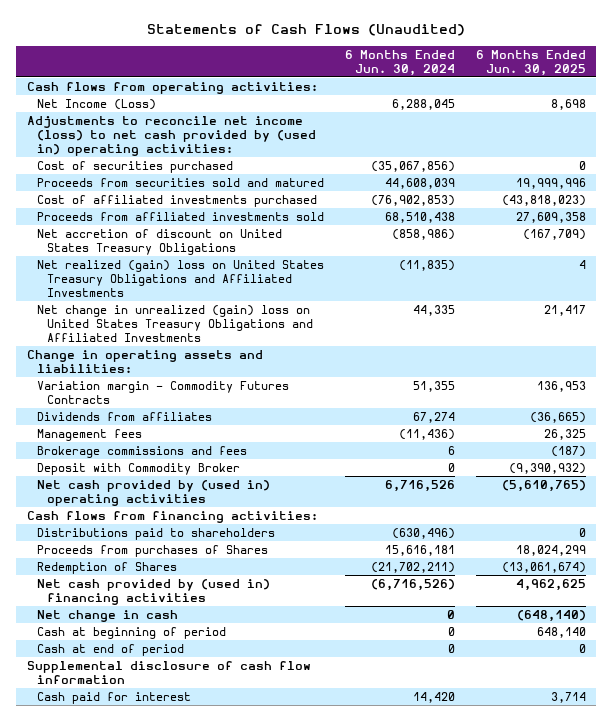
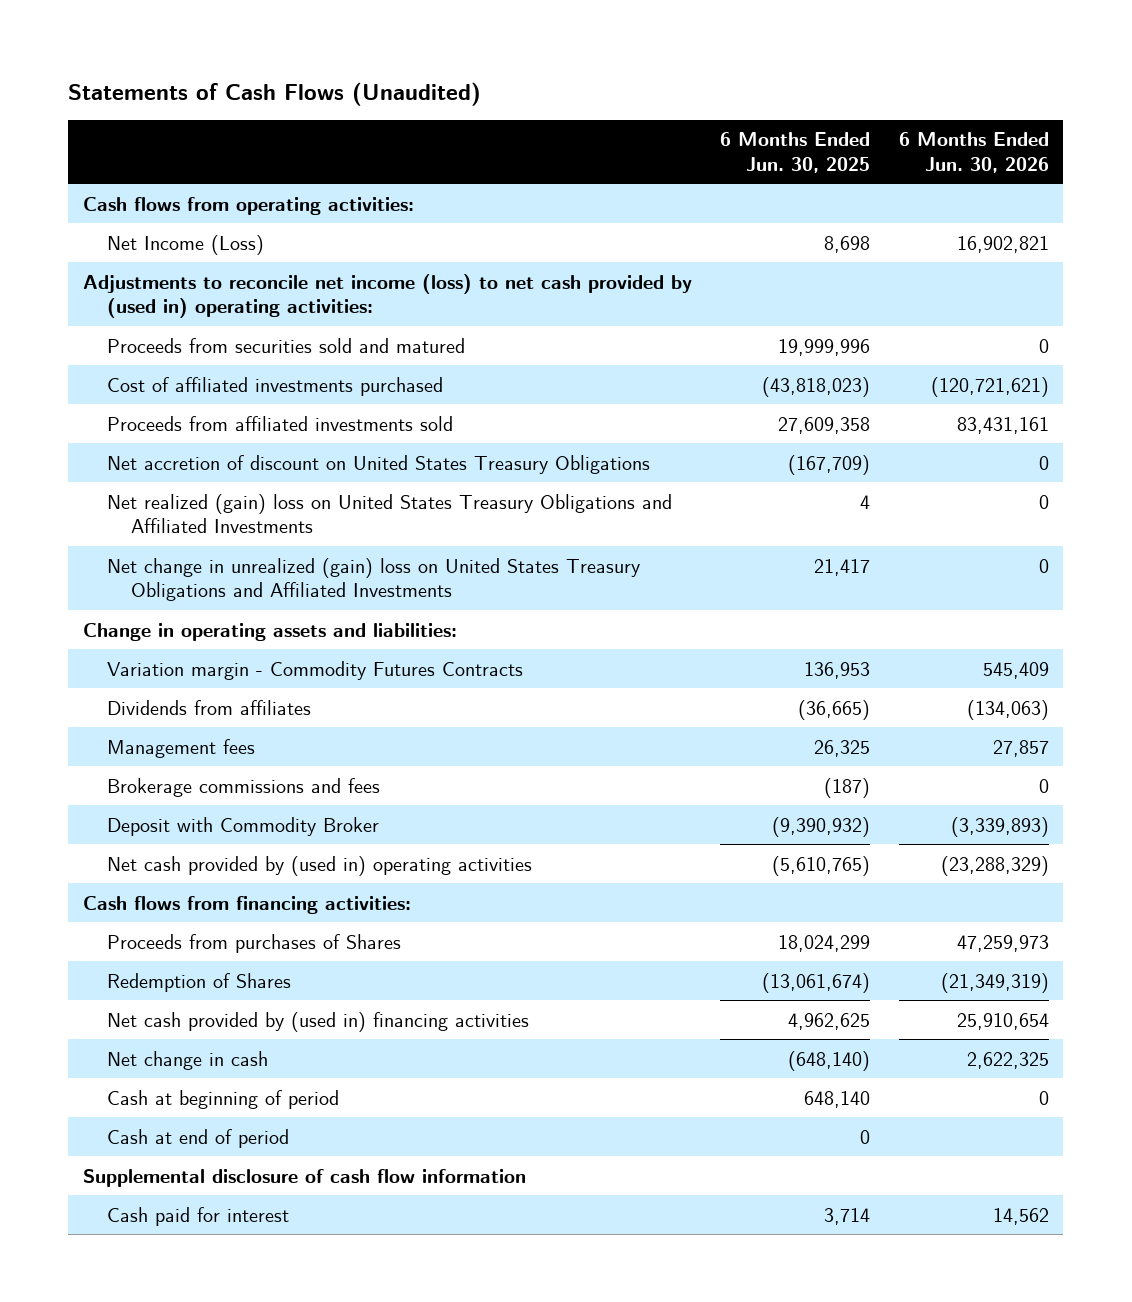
[344,49,455,76] 6 Months Ended Jun. 30, 2024 -> none
none -> [898,132,1049,173] 6 Months Ended Jun. 30, 2026
[36,160,233,173] Cost of securities purchased -> none
[36,527,275,540] Distributions paid to shareholders -> none

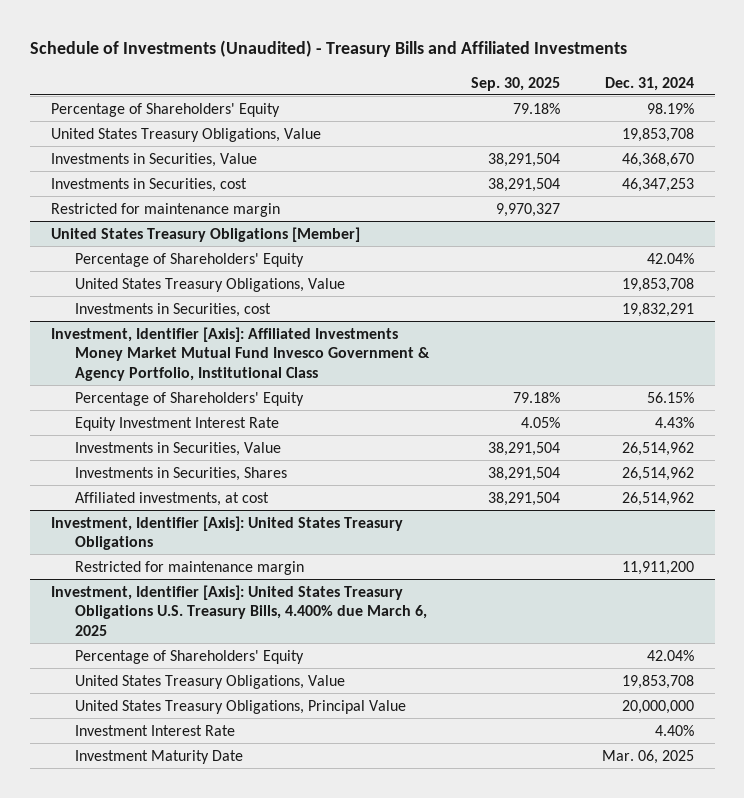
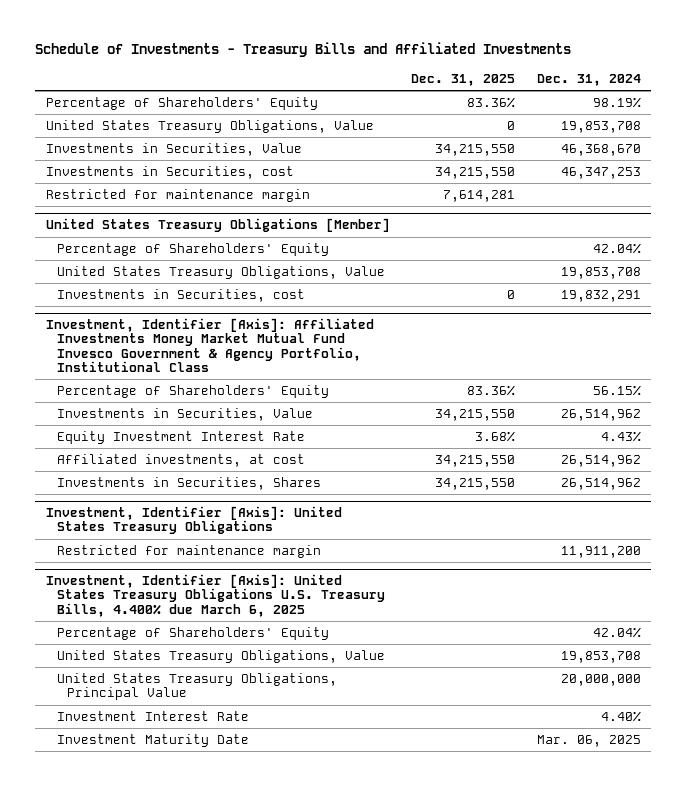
[29,40,627,58] Schedule of Investments (Unaudited) - Treasury Bills and Affiliated Investments -> [35,42,572,58] Schedule of Investments - Treasury Bills and Affiliated Investments
[471,76,561,91] Sep. 30, 2025 -> none
none -> [411,73,516,86] Dec. 31, 2025
[75,416,280,431] Equity Investment Interest Rate -> [56,431,305,445] Equity Investment Interest Rate
[75,466,288,481] Investments in Securities, Shares -> [56,477,321,491] Investments in Securities, Shares

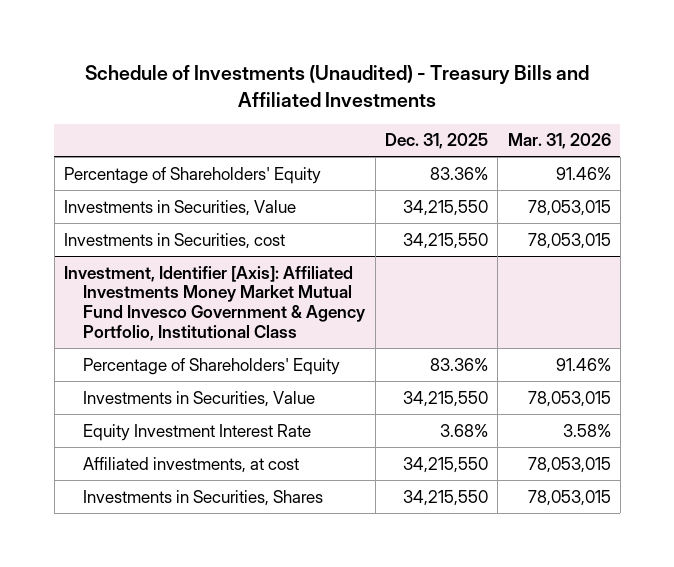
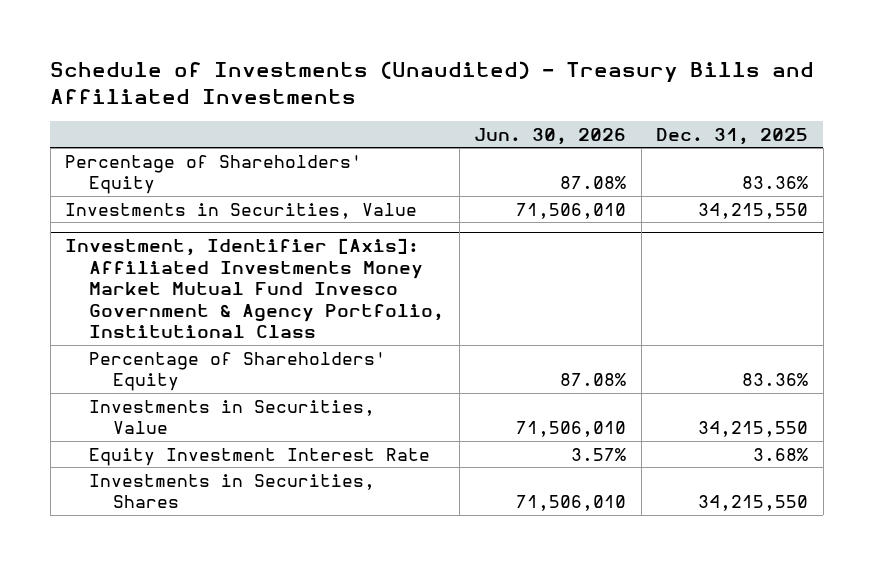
[507,133,611,150] Mar. 31, 2026 -> none
none -> [474,127,627,145] Jun. 30, 2026
[63,232,285,249] Investments in Securities, cost -> none
[83,456,300,473] Affiliated investments, at cost -> none

